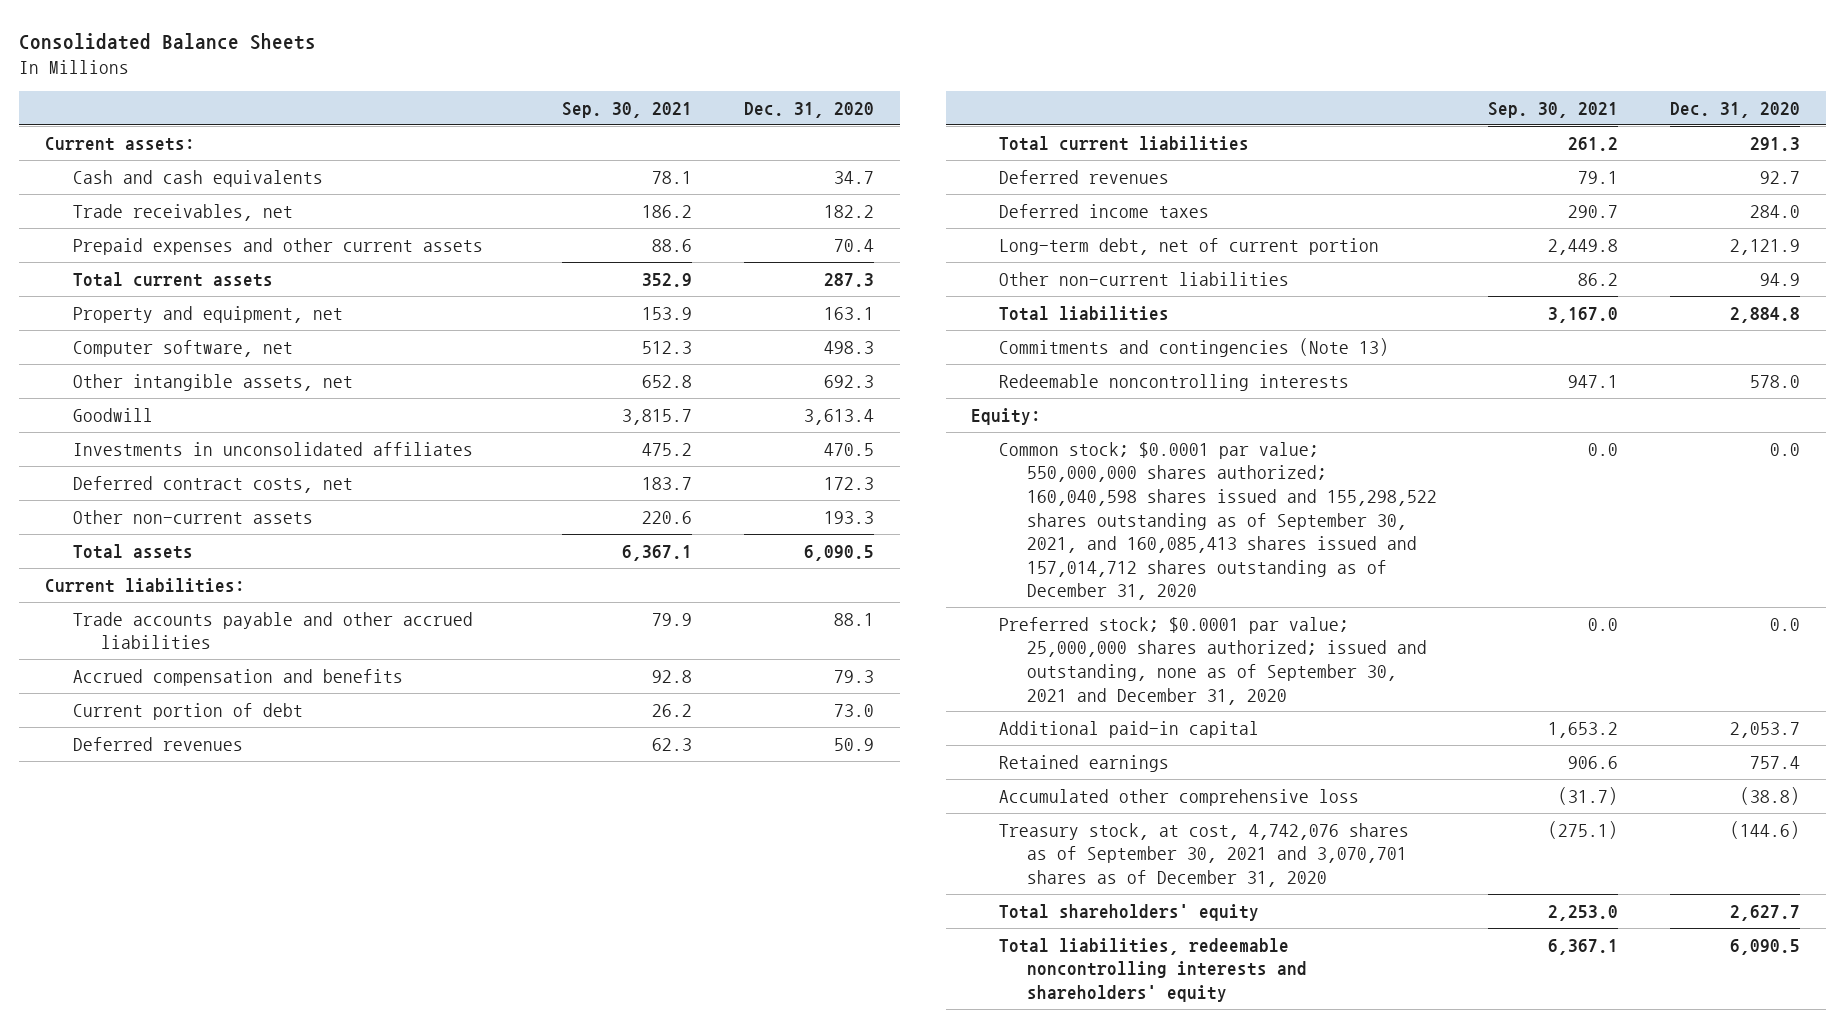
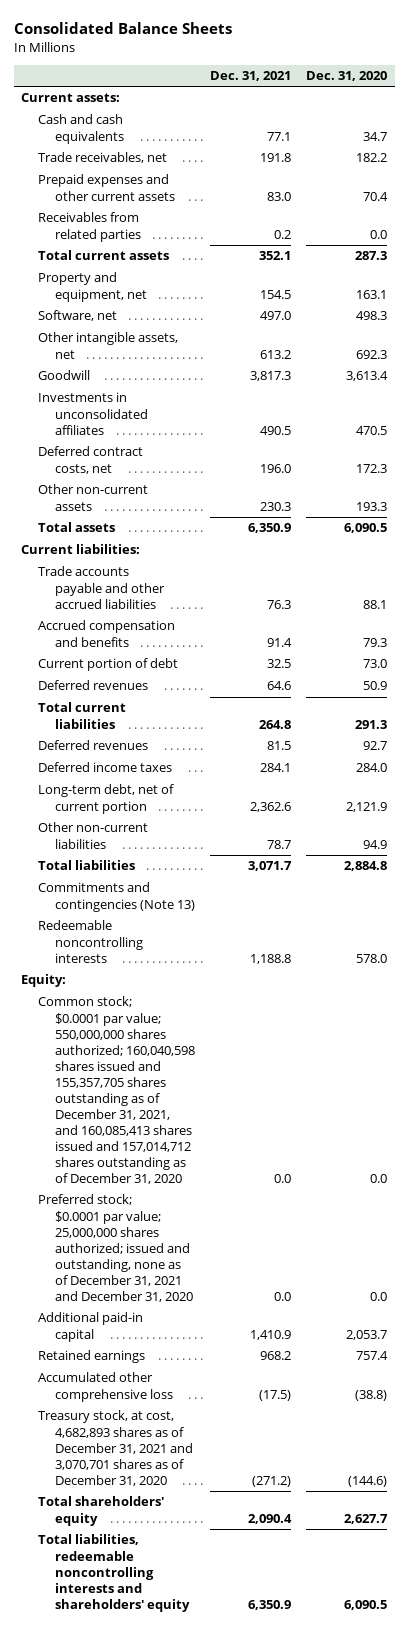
[562,101,693,118] Sep. 30, 2021 -> none
none -> [210,71,292,82] Dec. 31, 2021
none -> [38,212,142,242] Receivables from related parties
[72,339,293,357] Computer software, net -> [38,310,118,322] Software, net
[999,441,1437,601] Common stock; $0.0001 par value; 550,000,000 shares authorized; 160,040,598 shares issued and 155,298,522 shares outstanding as of September 30, 2021, and 160,085,413 shares issued and 157,014,712 shares outstanding as of December 31, 2020 -> [38,996,196,1185] Common stock; $0.0001 par value; 550,000,000 shares authorized; 160,040,598 shares issued and 155,357,705 shares outstanding as of December 31, 2021, and 160,085,413 shares issued and 157,014,712 shares outstanding as of December 31, 2020
[999,616,1427,705] Preferred stock; $0.0001 par value; 25,000,000 shares authorized; issued and outstanding, none as of September 30, 2021 and December 31, 2020 -> [38,1194,194,1302] Preferred stock; $0.0001 par value; 25,000,000 shares authorized; issued and outstanding, none as of December 31, 2021 and December 31, 2020
[999,822,1410,887] Treasury stock, at cost, 4,742,076 shares as of September 30, 2021 and 3,070,701 shares as of December 31, 2020 -> [38,1410,194,1486] Treasury stock, at cost, 4,682,893 shares as of December 31, 2021 and 3,070,701 shares as of December 31, 2020

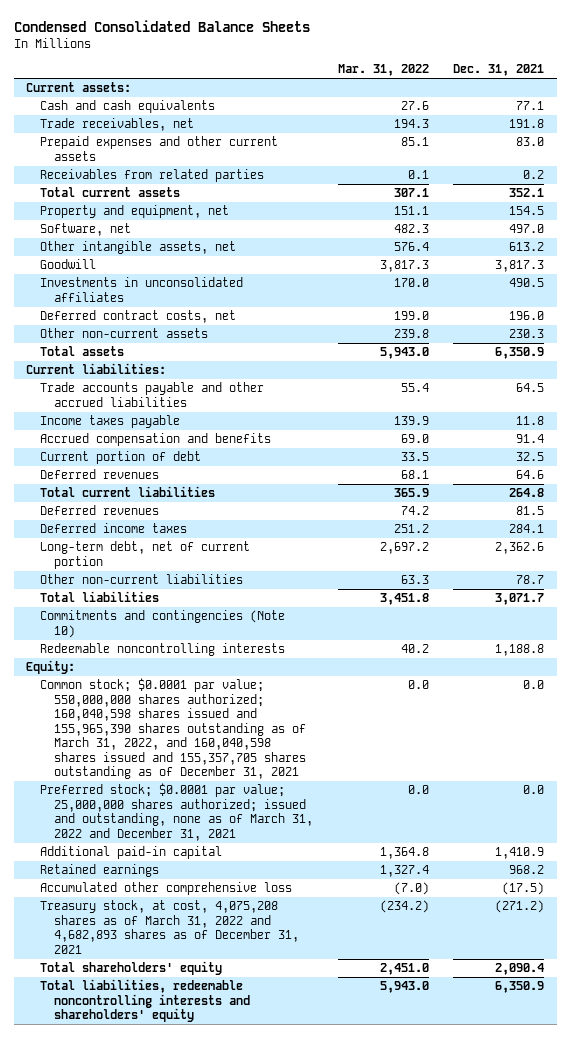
[13,21,232,34] Consolidated Balance Sheets -> [13,20,310,33] Condensed Consolidated Balance Sheets
[306,71,388,82] Dec. 31, 2020 -> none
none -> [337,64,429,77] Mar. 31, 2022
[267,599,292,609] 76.3 -> [516,383,545,393] 64.5
none -> [40,415,181,429] Income taxes payable
[38,882,196,912] Commitments and contingencies (Note 13) -> [40,610,286,638] Commitments and contingencies (Note 10)
[38,996,196,1185] Common stock; $0.0001 par value; 550,000,000 shares authorized; 160,040,598 shares issued and 155,357,705 shares outstanding as of December 31, 2021, and 160,085,413 shares issued and 157,014,712 shares outstanding as of December 31, 2020 -> [40,678,307,780] Common stock; $0.0001 par value; 550,000,000 shares authorized; 160,040,598 shares issued and 155,965,390 shares outstanding as of March 31, 2022, and 160,040,598 shares issued and 155,357,705 shares outstanding as of December 31, 2021
[38,1194,194,1302] Preferred stock; $0.0001 par value; 25,000,000 shares authorized; issued and outstanding, none as of December 31, 2021 and December 31, 2020 -> [40,783,314,841] Preferred stock; $0.0001 par value; 25,000,000 shares authorized; issued and outstanding, none as of March 31, 2022 and December 31, 2021
[38,1410,194,1486] Treasury stock, at cost, 4,682,893 shares as of December 31, 2021 and 3,070,701 shares as of December 31, 2020 -> [40,900,300,954] Treasury stock, at cost, 4,075,208 shares as of March 31, 2022 and 4,682,893 shares as of December 31, 2021

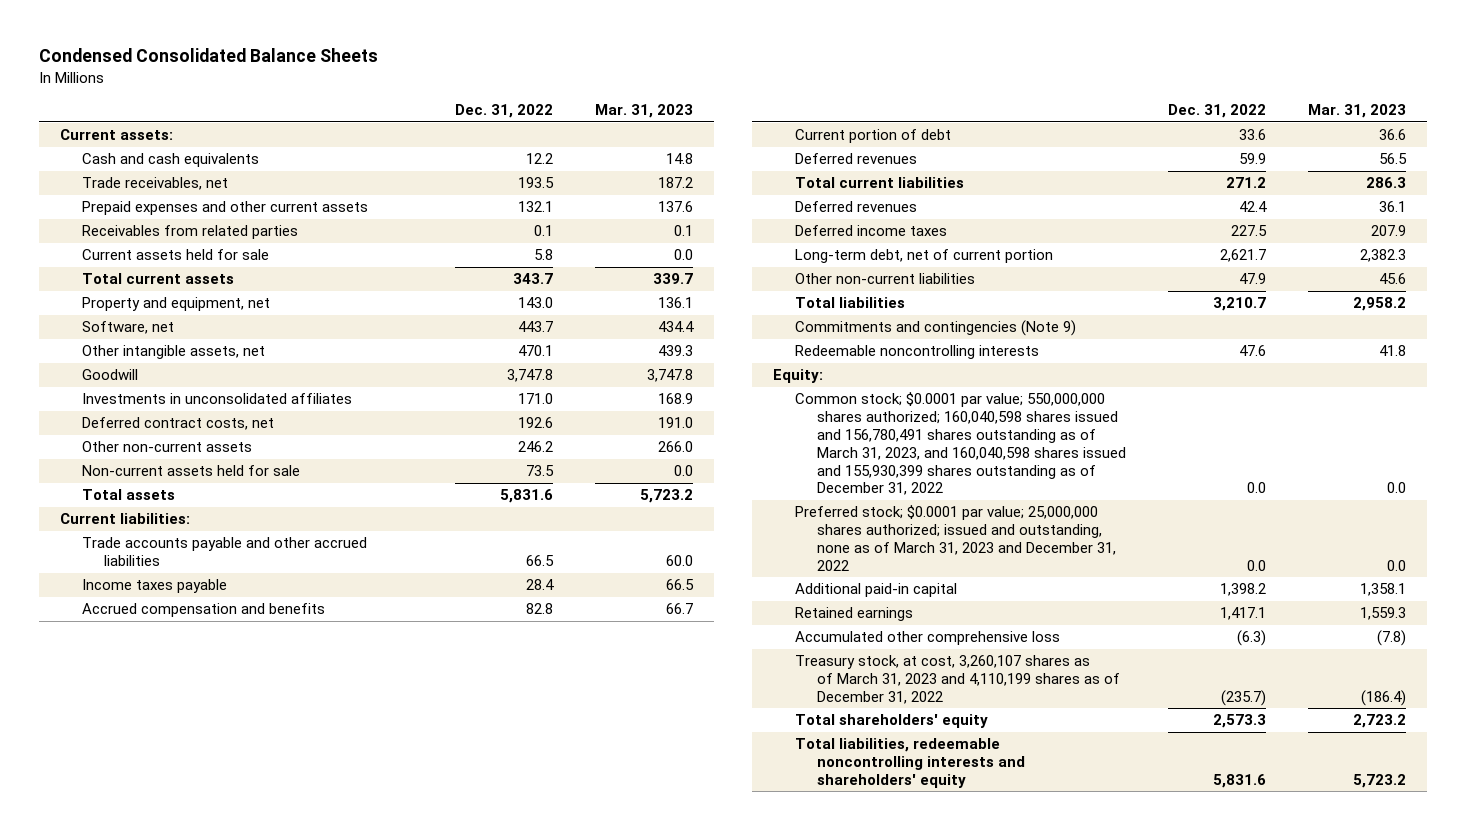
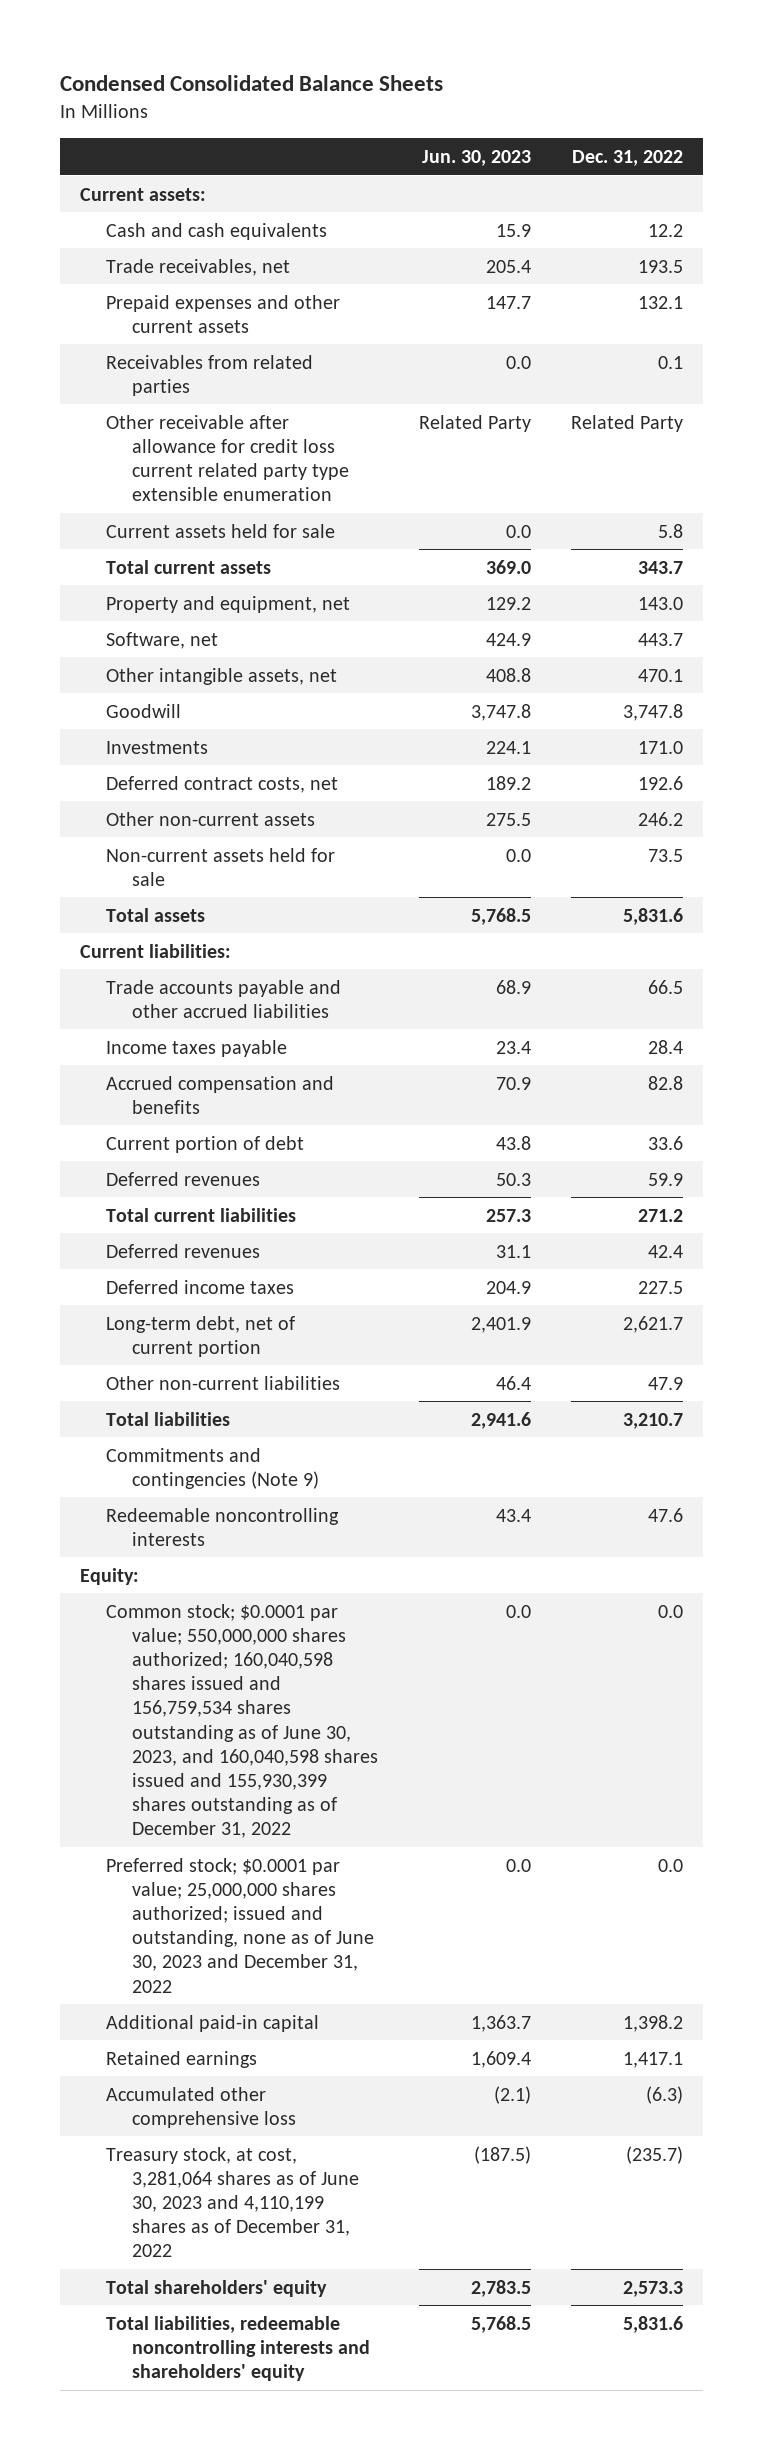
[594,104,693,119] Mar. 31, 2023 -> none
none -> [421,149,531,166] Jun. 30, 2023
none -> [106,414,349,502] Other receivable after allowance for credit loss current related party type extensible enumeration
[81,393,352,405] Investments in unconsolidated affiliates -> [106,740,209,754] Investments
[795,392,1127,496] Common stock; $0.0001 par value; 550,000,000 shares authorized; 160,040,598 shares issued and 156,780,491 shares outstanding as of March 31, 2023, and 160,040,598 shares issued and 155,930,399 shares outstanding as of December 31, 2022 -> [106,1603,378,1839] Common stock; $0.0001 par value; 550,000,000 shares authorized; 160,040,598 shares issued and 156,759,534 shares outstanding as of June 30, 2023, and 160,040,598 shares issued and 155,930,399 shares outstanding as of December 31, 2022
[795,505,1117,571] Preferred stock; $0.0001 par value; 25,000,000 shares authorized; issued and outstanding, none as of March 31, 2023 and December 31, 2022 -> [106,1857,374,1993] Preferred stock; $0.0001 par value; 25,000,000 shares authorized; issued and outstanding, none as of June 30, 2023 and December 31, 2022
[795,655,1121,704] Treasury stock, at cost, 3,260,107 shares as of March 31, 2023 and 4,110,199 shares as of December 31, 2022 -> [106,2146,359,2258] Treasury stock, at cost, 3,281,064 shares as of June 30, 2023 and 4,110,199 shares as of December 31, 2022

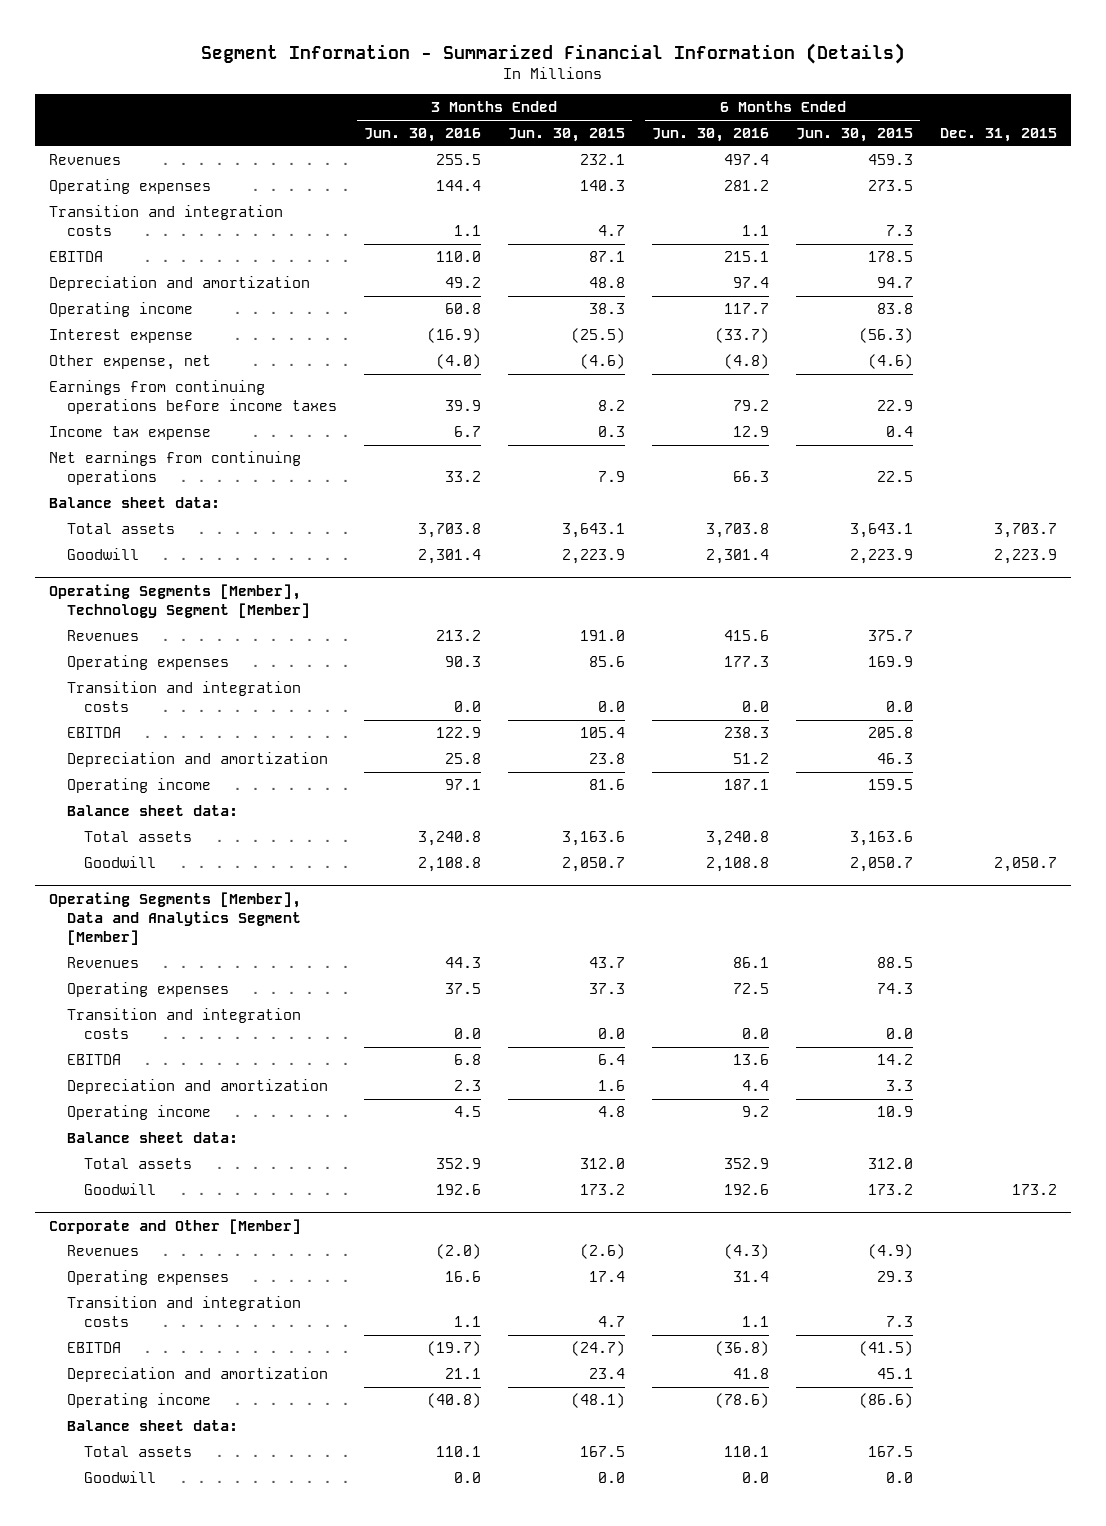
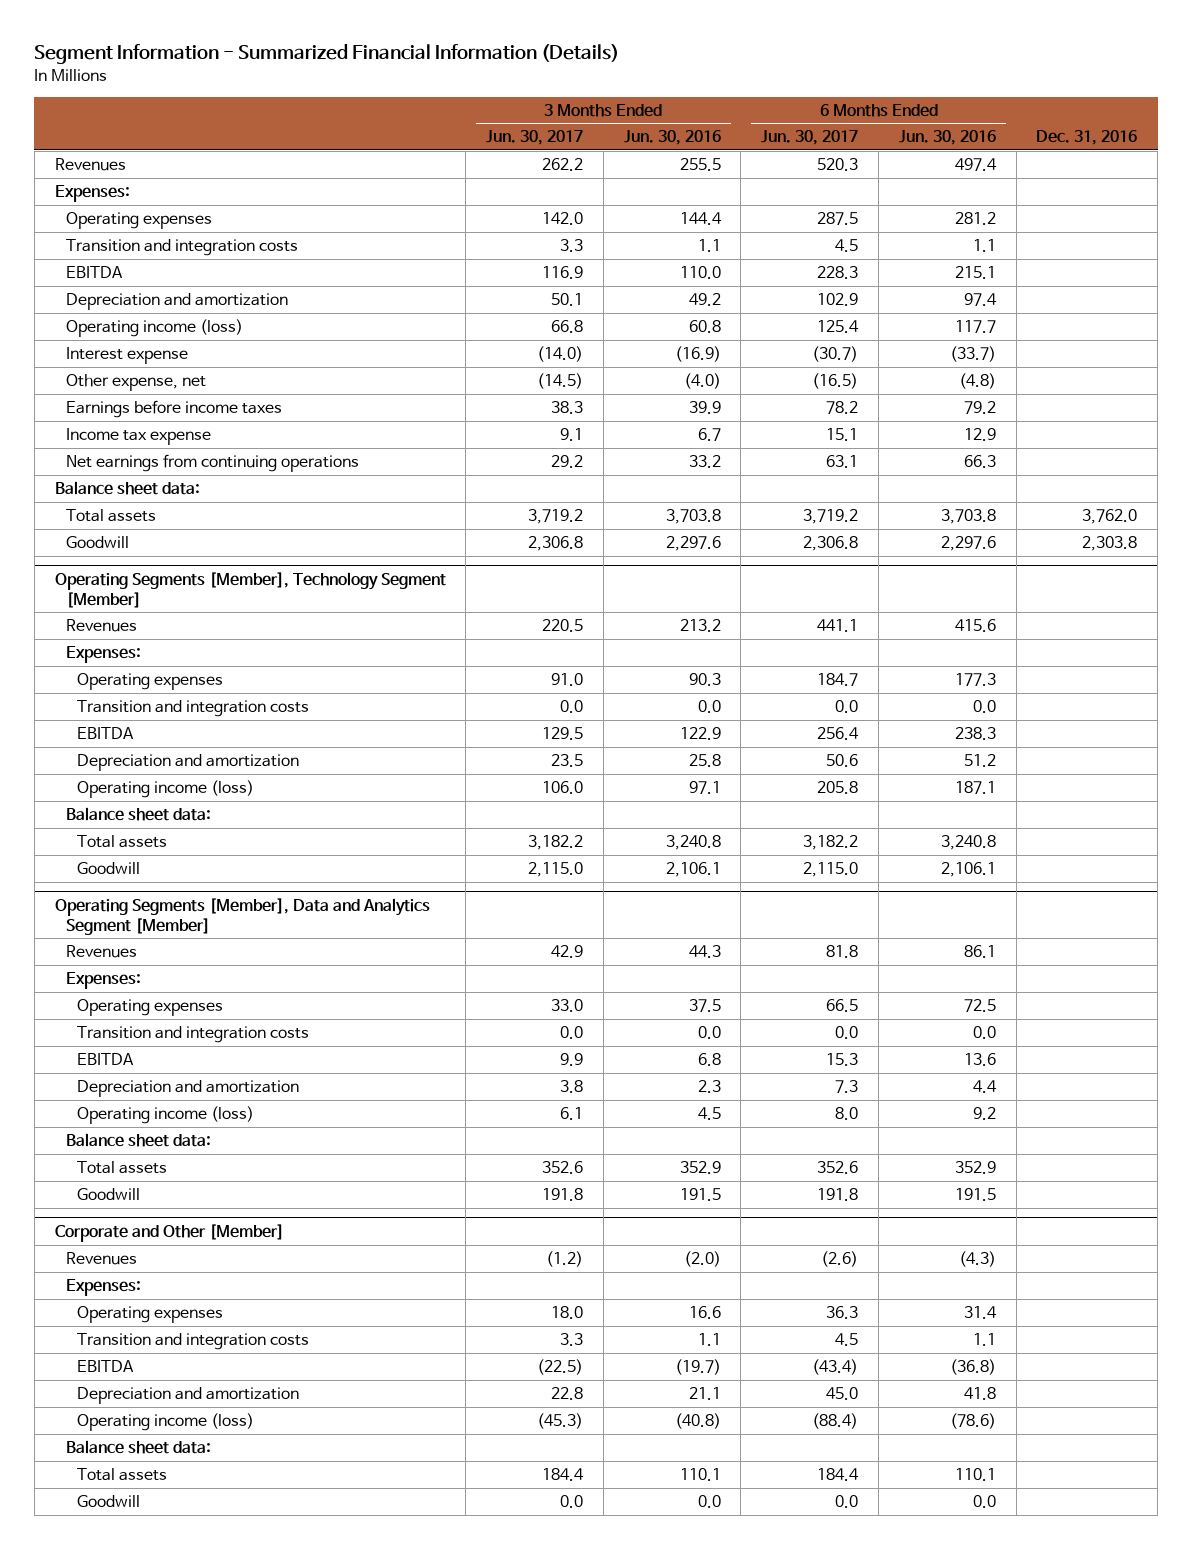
[507,128,625,143] Jun. 30, 2015 -> none
[796,128,914,143] Jun. 30, 2015 -> none
[940,128,1058,143] Dec. 31, 2015 -> none
none -> [486,130,584,146] Jun. 30, 2017
none -> [761,130,859,146] Jun. 30, 2017
none -> [1036,130,1138,146] Dec. 31, 2016
none -> [54,185,130,203] Expenses:
[49,302,194,318] Operating income -> [65,319,243,338] Operating income (loss)
[49,380,337,415] Earnings from continuing operations before income taxes -> [65,400,282,419] Earnings before income taxes
[417,549,481,565] 2,301.4 -> [665,536,721,552] 2,297.6
[706,549,770,565] 2,301.4 -> [940,536,996,552] 2,297.6
none -> [65,646,141,664] Expenses:
[66,778,211,794] Operating income -> [77,780,255,799] Operating income (loss)
[417,857,481,873] 2,108.8 -> [665,862,721,878] 2,106.1
[706,857,770,873] 2,108.8 -> [940,862,996,878] 2,106.1
none -> [65,972,141,990] Expenses:
[66,1105,211,1121] Operating income -> [77,1106,255,1125] Operating income (loss)
[435,1184,481,1196] 192.6 -> [679,1188,721,1202] 191.5
[724,1184,770,1196] 192.6 -> [954,1188,996,1202] 191.5
none -> [65,1279,141,1297] Expenses:
[66,1393,211,1409] Operating income -> [77,1413,255,1432] Operating income (loss)

